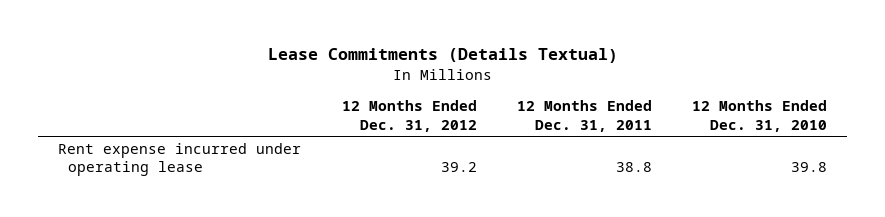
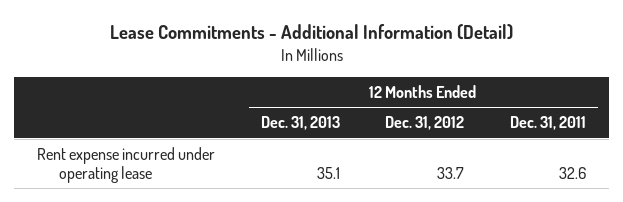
[267,48,618,64] Lease Commitments (Details Textual) -> [109,24,513,41] Lease Commitments - Additional Information (Detail)
[692,100,828,132] 12 Months Ended Dec. 31, 2010 -> none
none -> [260,116,340,131] Dec. 31, 2013
[440,162,477,173] 39.2 -> [437,166,465,179] 33.7
[615,162,652,173] 38.8 -> [559,166,587,179] 32.6

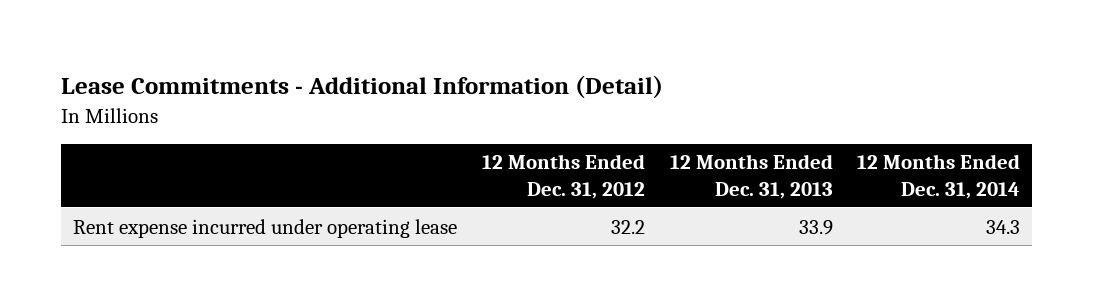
[510,116,587,131] Dec. 31, 2011 -> none
none -> [857,154,1021,199] 12 Months Ended Dec. 31, 2014
[316,166,340,179] 35.1 -> [798,219,833,235] 33.9
[437,166,465,179] 33.7 -> [611,219,646,234] 32.2

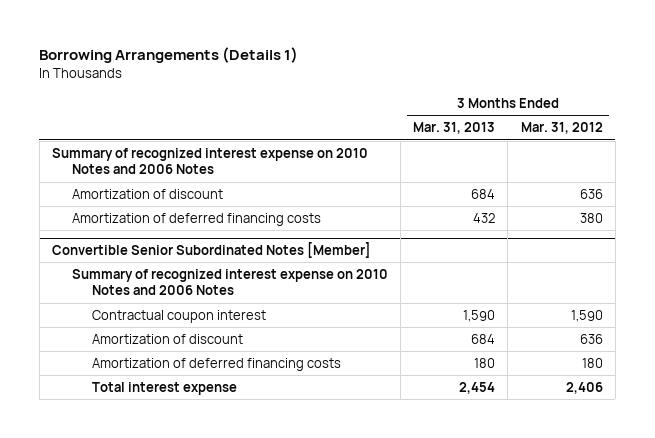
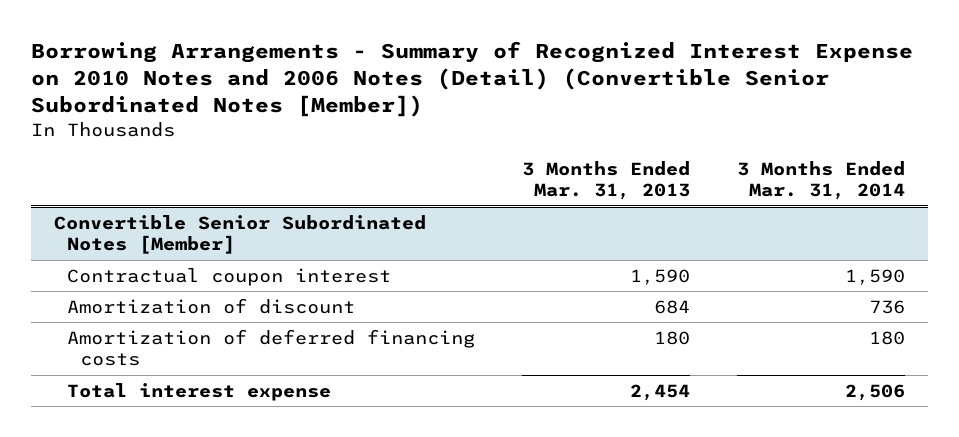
[39,46,299,63] Borrowing Arrangements (Details 1) -> [30,40,913,118] Borrowing Arrangements - Summary of Recognized Interest Expense on 2010 Notes and 2006 Notes (Detail) (Convertible Senior Subordinated Notes [Member])
[520,122,603,135] Mar. 31, 2012 -> none
none -> [736,161,905,201] 3 Months Ended Mar. 31, 2014
[52,147,369,175] Summary of recognized interest expense on 2010 Notes and 2006 Notes -> none
[71,188,223,199] Amortization of discount -> none
[71,212,321,226] Amortization of deferred financing costs -> none
[71,268,388,296] Summary of recognized interest expense on 2010 Notes and 2006 Notes -> none

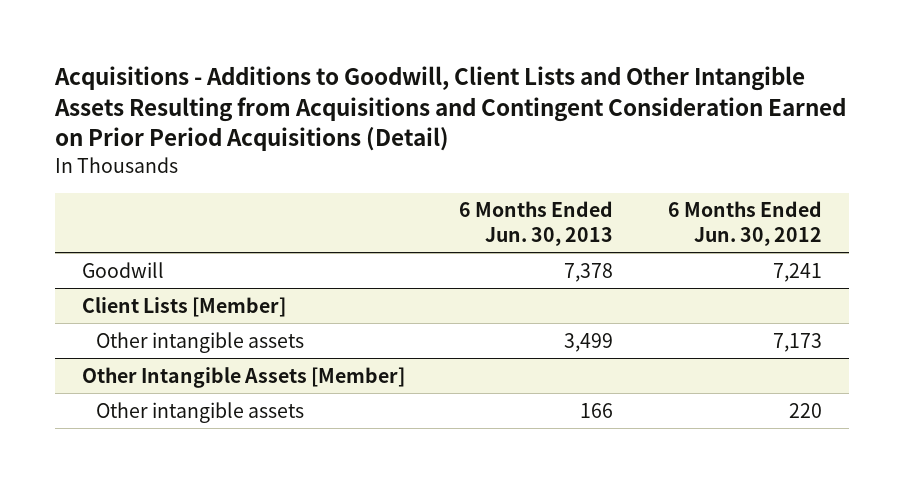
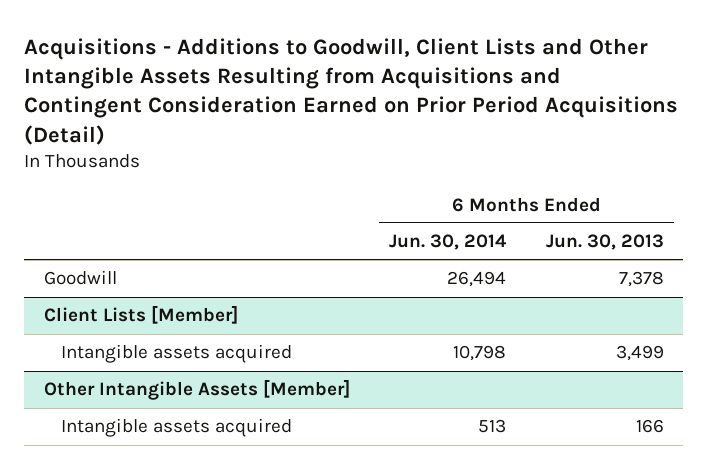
[667,201,822,246] 6 Months Ended Jun. 30, 2012 -> none
none -> [389,234,508,251] Jun. 30, 2014
[96,331,305,353] Other intangible assets -> [60,344,292,364] Intangible assets acquired
[96,401,305,423] Other intangible assets -> [60,418,292,438] Intangible assets acquired

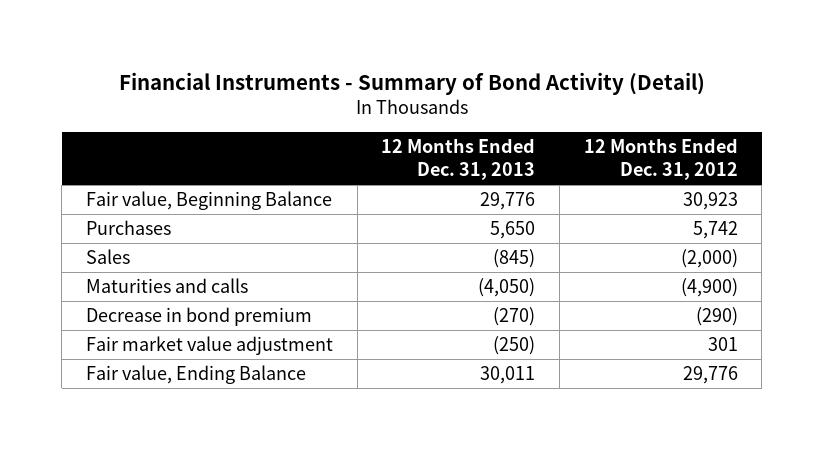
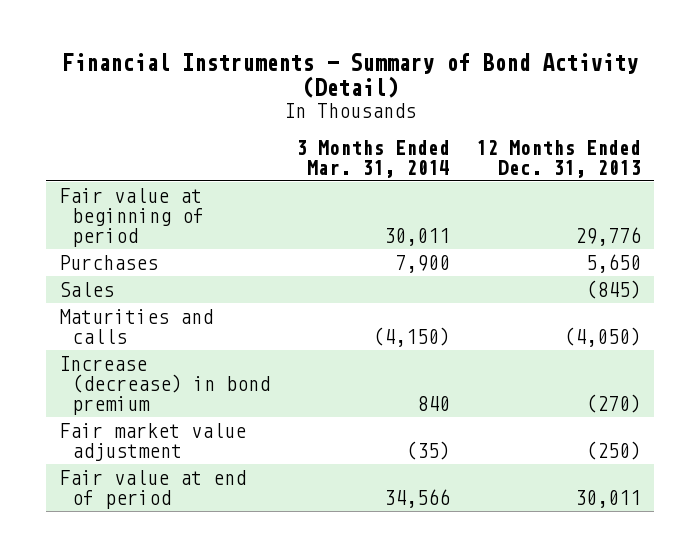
[583,138,738,181] 12 Months Ended Dec. 31, 2012 -> none
none -> [296,139,451,178] 3 Months Ended Mar. 31, 2014
[85,191,332,211] Fair value, Beginning Balance -> [58,187,205,248] Fair value at beginning of period
[85,307,312,327] Decrease in bond premium -> [58,355,271,416] Increase (decrease) in bond premium
[85,365,306,385] Fair value, Ending Balance -> [58,469,246,510] Fair value at end of period

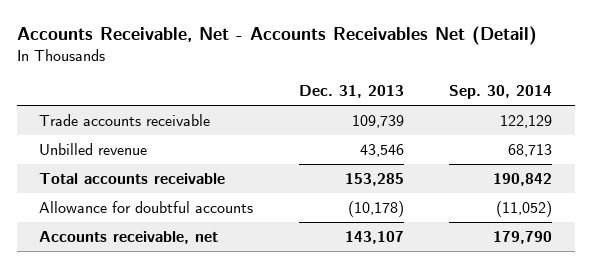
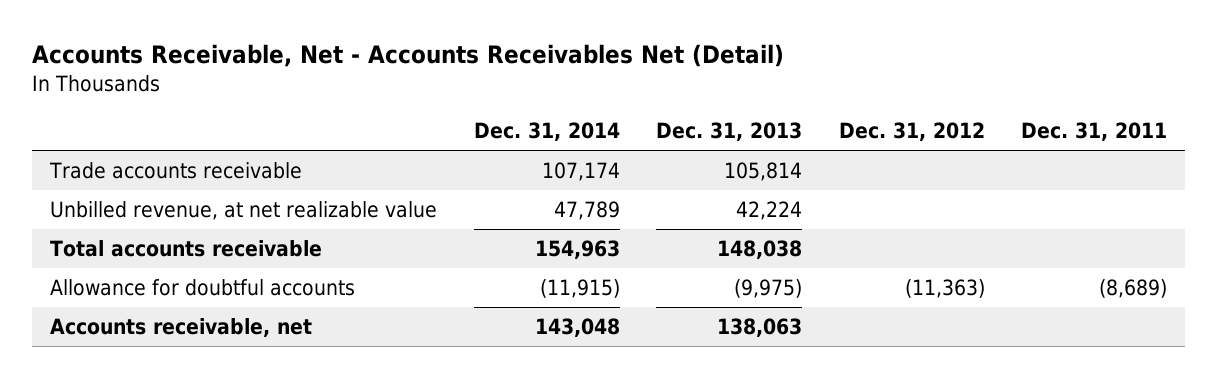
[448,85,552,100] Sep. 30, 2014 -> none
none -> [473,121,620,141] Dec. 31, 2014
none -> [838,121,985,141] Dec. 31, 2012
none -> [1021,121,1168,141] Dec. 31, 2011
[351,114,404,128] 109,739 -> [724,162,803,182] 105,814
[39,142,148,155] Unbilled revenue -> [50,201,438,221] Unbilled revenue, at net realizable value
[359,143,404,157] 43,546 -> [736,201,803,221] 42,224
[344,172,404,186] 153,285 -> [717,240,803,260] 148,038
[347,200,404,217] (10,178) -> [734,279,803,299] (9,975)
[344,230,404,244] 143,107 -> [717,318,803,338] 138,063

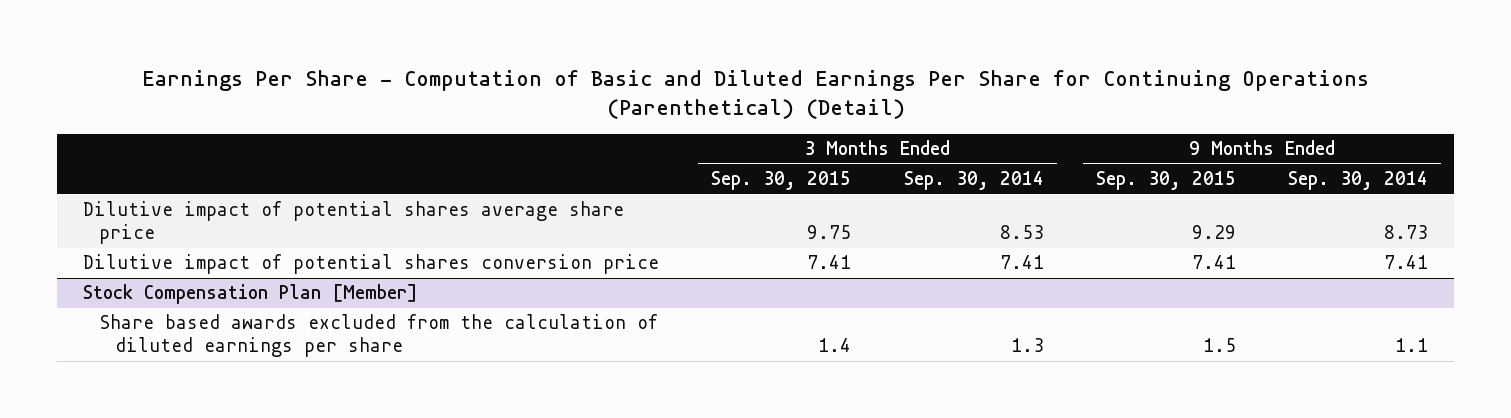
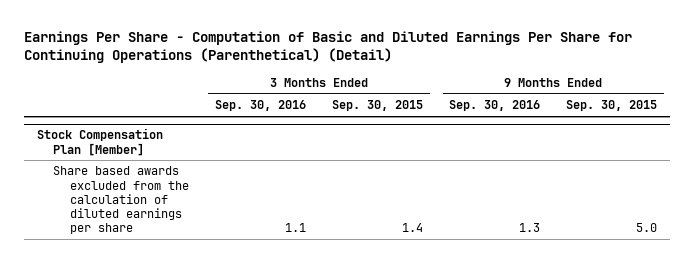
[903,171,1044,191] Sep. 30, 2014 -> none
[1288,171,1429,191] Sep. 30, 2014 -> none
none -> [215,100,307,112] Sep. 30, 2016
none -> [449,100,541,112] Sep. 30, 2016
[82,201,624,245] Dilutive impact of potential shares average share price -> none
[82,254,659,275] Dilutive impact of potential shares conversion price -> none
[1202,338,1236,353] 1.5 -> [636,222,658,232] 5.0

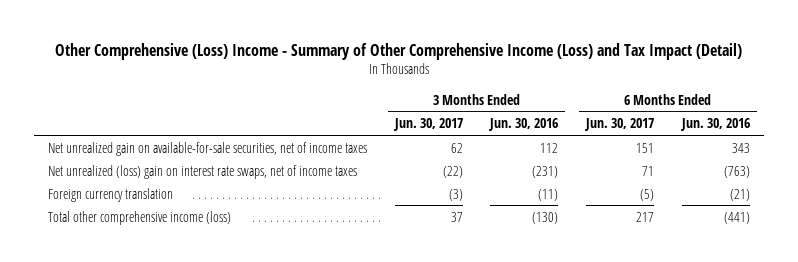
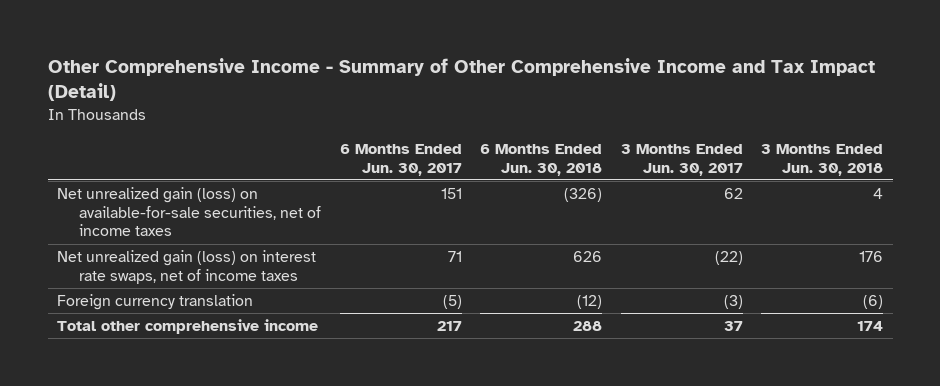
[54,42,742,60] Other Comprehensive (Loss) Income - Summary of Other Comprehensive Income (Loss) and Tax Impact (Detail) -> [47,57,875,101] Other Comprehensive Income - Summary of Other Comprehensive Income and Tax Impact (Detail)
[488,118,559,132] Jun. 30, 2016 -> none
[679,118,750,132] Jun. 30, 2016 -> none
none -> [480,143,603,176] 6 Months Ended Jun. 30, 2018
none -> [761,143,884,176] 3 Months Ended Jun. 30, 2018
[48,141,368,156] Net unrealized gain on available-for-sale securities, net of income taxes -> [56,187,322,237] Net unrealized gain (loss) on available-for-sale securities, net of income taxes
[48,164,358,179] Net unrealized (loss) gain on interest rate swaps, net of income taxes -> [56,250,316,284] Net unrealized gain (loss) on interest rate swaps, net of income taxes
[48,210,232,225] Total other comprehensive income (loss) -> [56,319,318,335] Total other comprehensive income

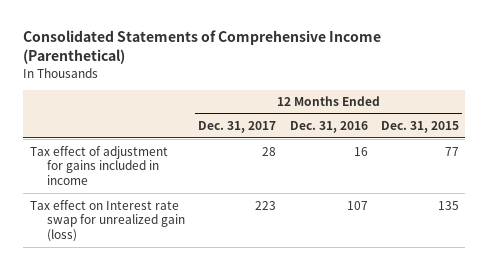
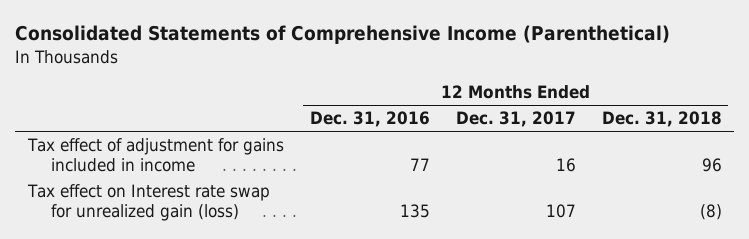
[380,121,459,134] Dec. 31, 2015 -> none
none -> [601,111,722,128] Dec. 31, 2018
[262,146,277,156] 28 -> [555,157,576,172] 16
[353,146,368,156] 16 -> [409,157,430,171] 77
[255,200,277,210] 223 -> [545,203,576,218] 107
[346,200,368,210] 107 -> [399,203,430,218] 135

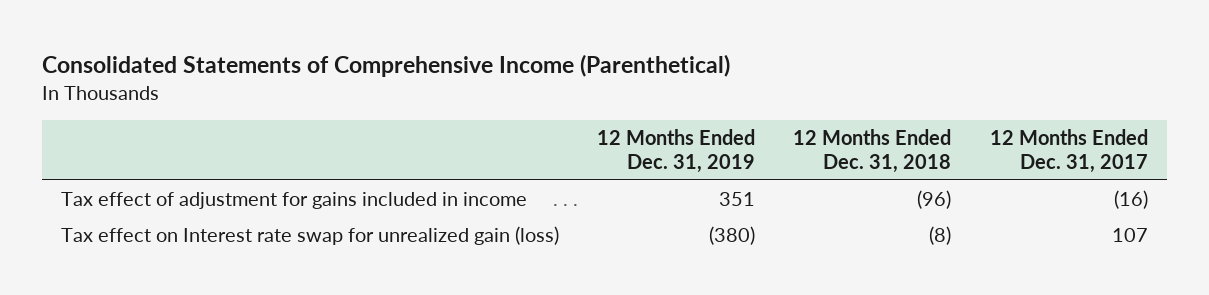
[309,111,430,128] Dec. 31, 2016 -> none
none -> [597,128,756,174] 12 Months Ended Dec. 31, 2019
[555,157,576,172] 16 -> [1113,190,1148,210] (16)
[701,157,722,172] 96 -> [917,190,952,210] (96)

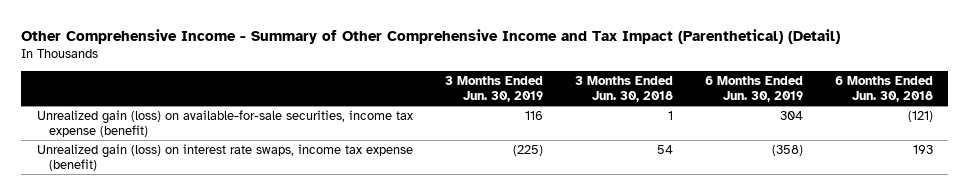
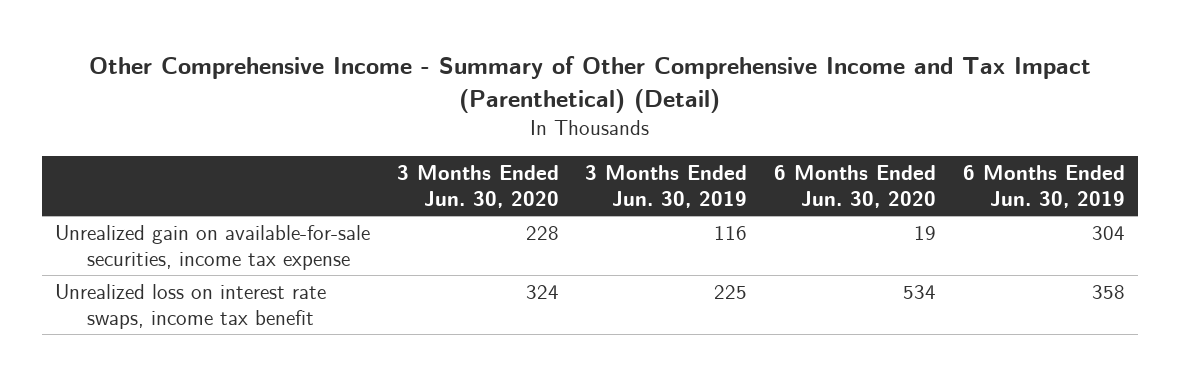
[574,75,673,102] 3 Months Ended Jun. 30, 2018 -> none
[834,75,933,102] 6 Months Ended Jun. 30, 2018 -> none
none -> [396,164,559,208] 3 Months Ended Jun. 30, 2020
none -> [774,164,937,208] 6 Months Ended Jun. 30, 2020
[37,110,414,137] Unrealized gain (loss) on available-for-sale securities, income tax expense (benefit) -> [55,224,371,271] Unrealized gain on available-for-sale securities, income tax expense
[37,144,414,171] Unrealized gain (loss) on interest rate swaps, income tax expense (benefit) -> [55,283,327,330] Unrealized loss on interest rate swaps, income tax benefit
[513,145,544,157] (225) -> [714,284,748,299] 225
[771,145,803,157] (358) -> [1091,284,1125,299] 358

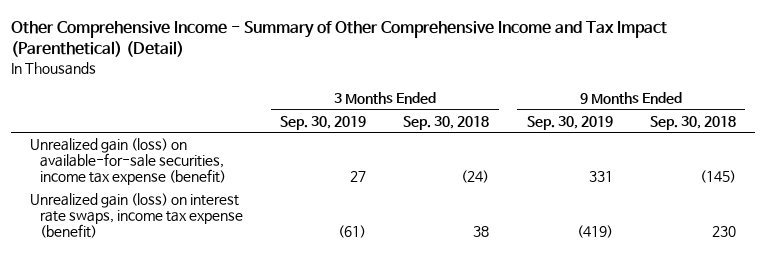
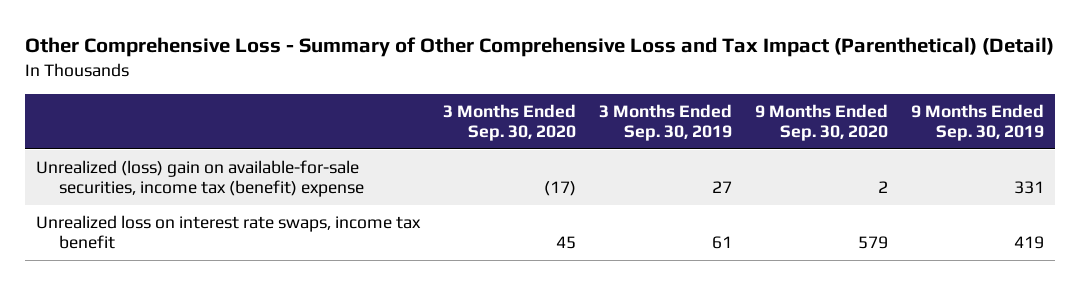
[11,20,668,58] Other Comprehensive Income - Summary of Other Comprehensive Income and Tax Impact (Parenthetical) (Detail) -> [24,37,1054,58] Other Comprehensive Loss - Summary of Other Comprehensive Loss and Tax Impact (Parenthetical) (Detail)
[403,115,490,130] Sep. 30, 2018 -> none
[650,115,737,130] Sep. 30, 2018 -> none
none -> [443,103,577,142] 3 Months Ended Sep. 30, 2020
none -> [754,103,888,142] 9 Months Ended Sep. 30, 2020
[30,138,226,186] Unrealized gain (loss) on available-for-sale securities, income tax expense (benefit) -> [36,159,365,198] Unrealized (loss) gain on available-for-sale securities, income tax (benefit) expense
[30,193,243,239] Unrealized gain (loss) on interest rate swaps, income tax expense (benefit) -> [36,214,422,250] Unrealized loss on interest rate swaps, income tax benefit
[338,225,367,239] (61) -> [712,236,733,250] 61
[576,225,613,239] (419) -> [1013,236,1044,250] 419

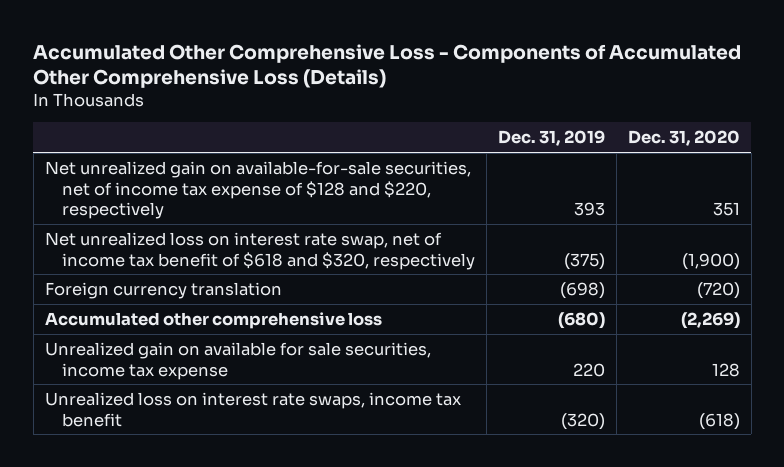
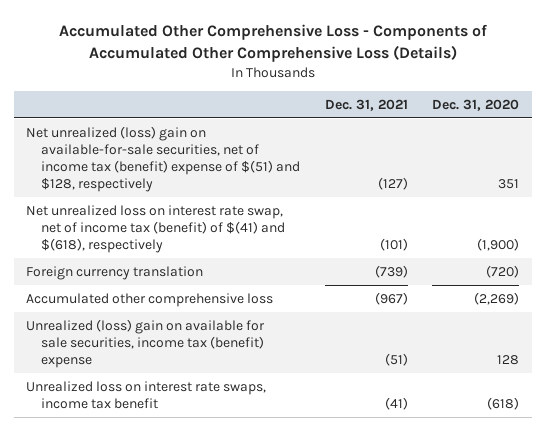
[498,130,606,147] Dec. 31, 2019 -> none
none -> [324,98,408,111] Dec. 31, 2021
[44,160,471,220] Net unrealized gain on available-for-sale securities, net of income tax expense of $128 and $220, respectively -> [26,125,301,192] Net unrealized (loss) gain on available-for-sale securities, net of income tax (benefit) expense of $(51) and $128, respectively
[44,231,476,270] Net unrealized loss on interest rate swap, net of income tax benefit of $618 and $320, respectively -> [26,204,286,253] Net unrealized loss on interest rate swap, net of income tax (benefit) of $(41) and $(618), respectively
[44,341,431,380] Unrealized gain on available for sale securities, income tax expense -> [26,318,266,368] Unrealized (loss) gain on available for sale securities, income tax (benefit) expense

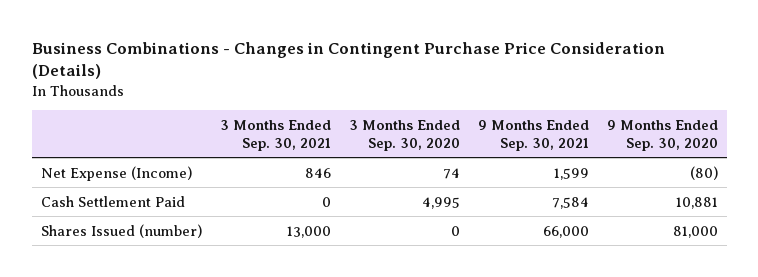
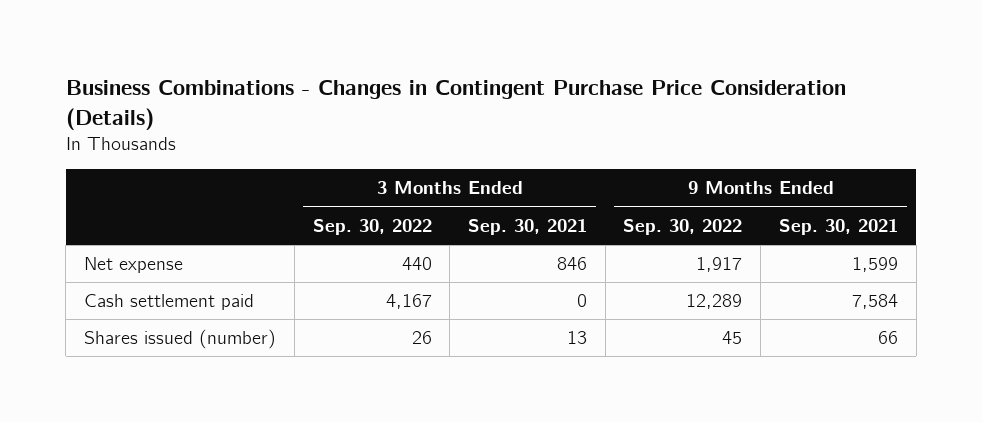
[348,119,460,151] 3 Months Ended Sep. 30, 2020 -> none
[606,119,718,151] 9 Months Ended Sep. 30, 2020 -> none
none -> [312,218,432,235] Sep. 30, 2022
none -> [623,218,743,235] Sep. 30, 2022
[40,165,192,181] Net Expense (Income) -> [84,257,184,274] Net expense
[40,195,185,207] Cash Settlement Paid -> [84,294,255,311] Cash settlement paid
[40,223,202,238] Shares Issued (number) -> [84,329,277,350] Shares issued (number)
[286,225,331,238] 13,000 -> [566,331,587,345] 13
[542,225,589,238] 66,000 -> [877,331,898,345] 66

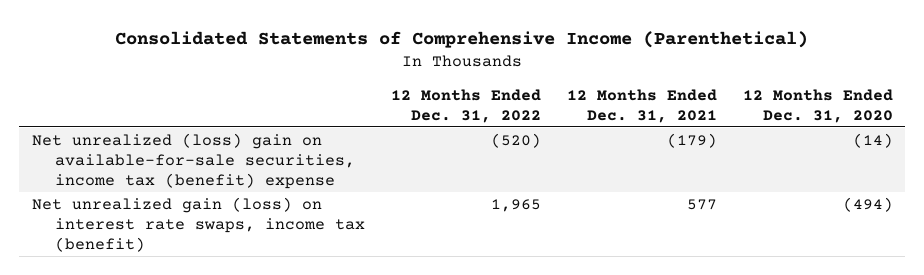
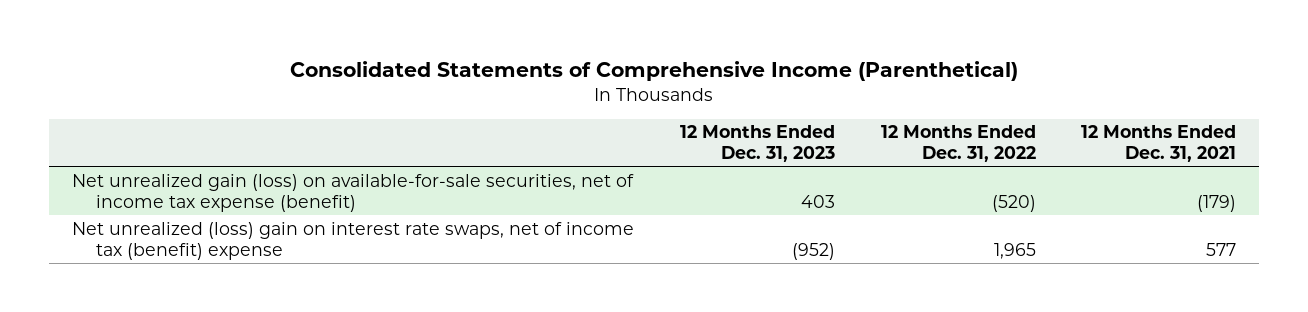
[742,88,893,123] 12 Months Ended Dec. 31, 2020 -> none
none -> [679,125,835,163] 12 Months Ended Dec. 31, 2023
[31,132,355,189] Net unrealized (loss) gain on available-for-sale securities, income tax (benefit) expense -> [72,173,635,212] Net unrealized gain (loss) on available-for-sale securities, net of income tax expense (benefit)
[31,196,365,252] Net unrealized gain (loss) on interest rate swaps, income tax (benefit) -> [72,221,635,260] Net unrealized (loss) gain on interest rate swaps, net of income tax (benefit) expense

